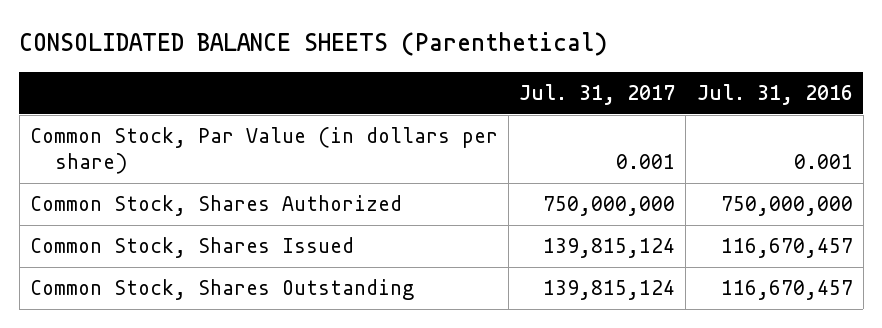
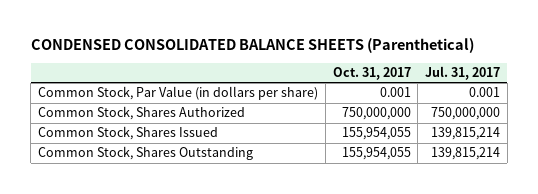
[19,32,608,57] CONSOLIDATED BALANCE SHEETS (Parenthetical) -> [30,38,474,54] CONDENSED CONSOLIDATED BALANCE SHEETS (Parenthetical)
[696,84,853,106] Jul. 31, 2016 -> none
none -> [332,67,411,81] Oct. 31, 2017
[543,238,676,259] 139,815,124 -> [431,127,501,141] 139,815,214
[543,280,676,301] 139,815,124 -> [431,147,501,161] 139,815,214

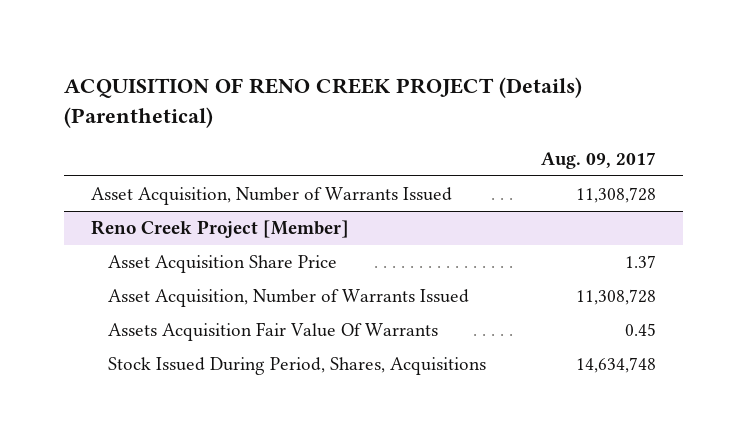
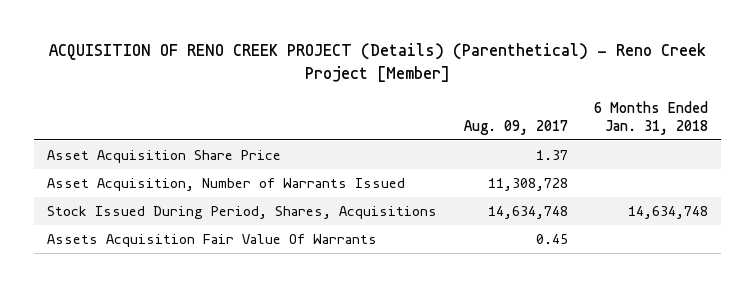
[63,77,582,128] ACQUISITION OF RENO CREEK PROJECT (Details) (Parenthetical) -> [48,43,706,82] ACQUISITION OF RENO CREEK PROJECT (Details) (Parenthetical) - Reno Creek Project [Member]
none -> [594,100,709,135] 6 Months Ended Jan. 31, 2018
[91,186,453,205] Asset Acquisition, Number of Warrants Issued -> none
[91,219,350,238] Reno Creek Project [Member] -> none
[107,321,438,341] Assets Acquisition Fair Value Of Warrants -> none
none -> [46,234,377,248] Assets Acquisition Fair Value Of Warrants

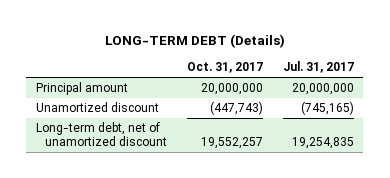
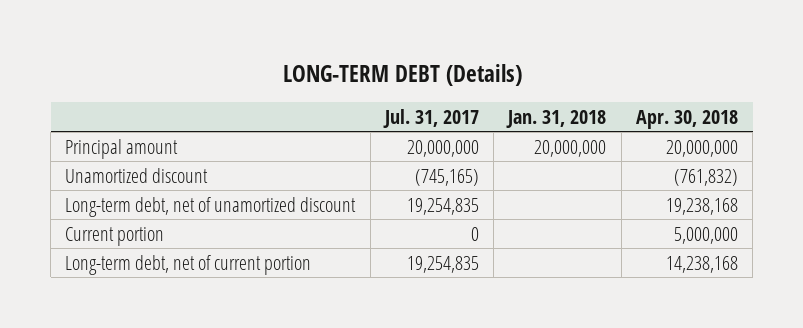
[186,62,263,74] Oct. 31, 2017 -> none
none -> [506,109,607,128] Jan. 31, 2018
none -> [635,109,738,129] Apr. 30, 2018
none -> [65,226,165,246] Current portion
none -> [65,254,312,275] Long-term debt, net of current portion

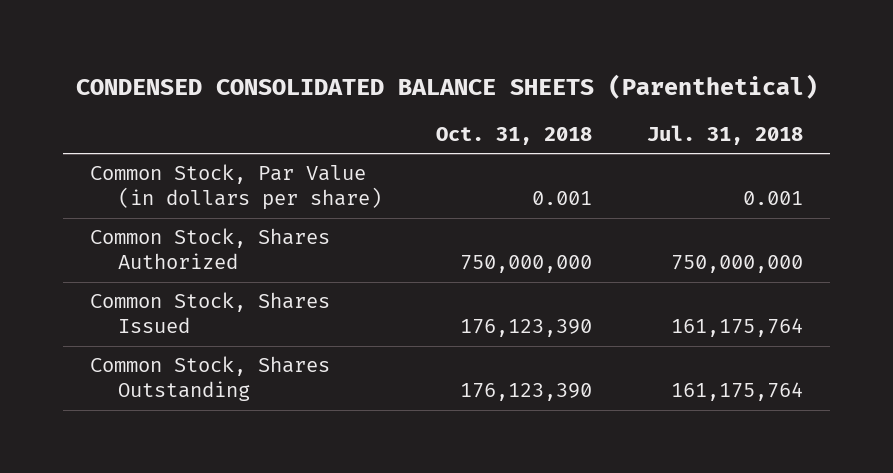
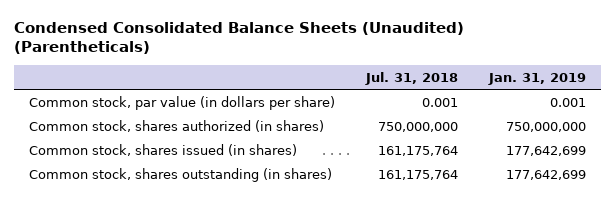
[75,73,818,99] CONDENSED CONSOLIDATED BALANCE SHEETS (Parenthetical) -> [13,22,464,55] Condensed Consolidated Balance Sheets (Unaudited) (Parentheticals)
[436,126,593,145] Oct. 31, 2018 -> none
none -> [487,72,586,85] Jan. 31, 2019
[90,164,383,211] Common Stock, Par Value (in dollars per share) -> [29,95,336,110] Common stock, par value (in dollars per share)
[90,228,331,270] Common Stock, Shares Authorized -> [29,119,325,132] Common stock, shares authorized (in shares)
[90,292,331,334] Common Stock, Shares Issued -> [29,143,298,156] Common stock, shares issued (in shares)
[90,356,331,402] Common Stock, Shares Outstanding -> [29,167,333,182] Common stock, shares outstanding (in shares)

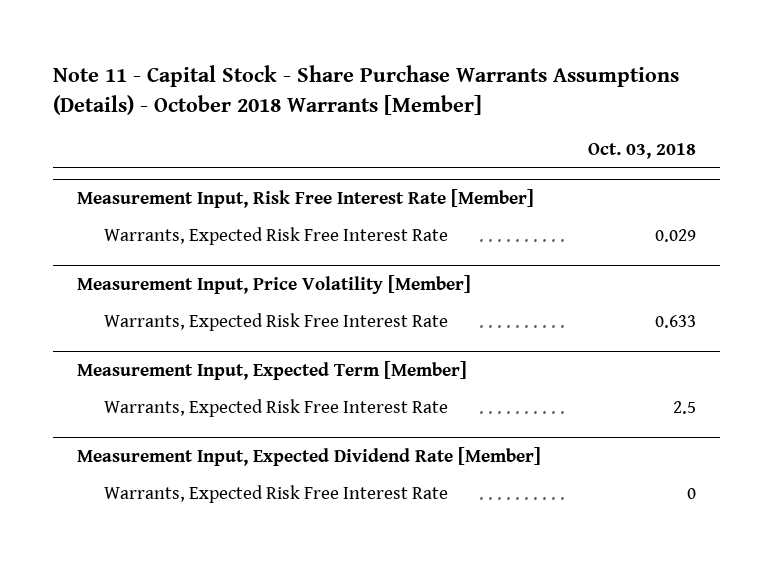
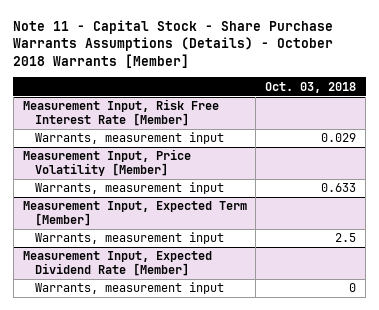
[103,227,448,246] Warrants, Expected Risk Free Interest Rate -> [35,132,225,145] Warrants, measurement input
[103,313,448,332] Warrants, Expected Risk Free Interest Rate -> [35,182,225,195] Warrants, measurement input
[103,399,448,418] Warrants, Expected Risk Free Interest Rate -> [35,232,225,245] Warrants, measurement input
[103,485,448,504] Warrants, Expected Risk Free Interest Rate -> [35,282,225,295] Warrants, measurement input

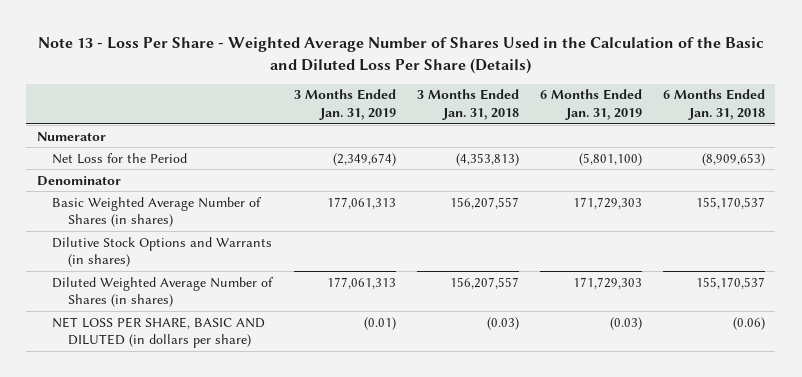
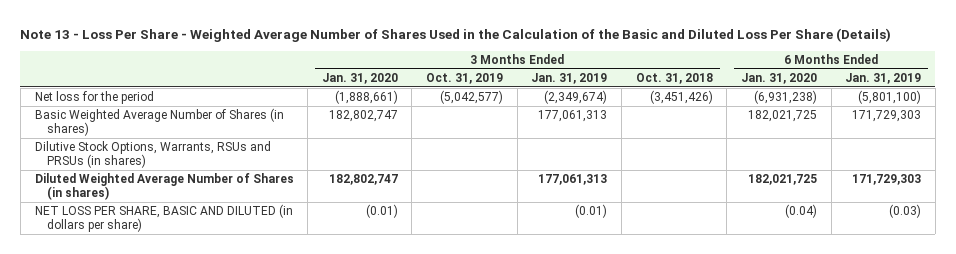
[416,89,519,121] 3 Months Ended Jan. 31, 2018 -> none
[662,89,765,121] 6 Months Ended Jan. 31, 2018 -> none
none -> [321,73,398,85] Jan. 31, 2020
none -> [426,73,504,85] Oct. 31, 2019
none -> [635,73,713,85] Oct. 31, 2018
none -> [741,73,818,85] Jan. 31, 2020
[36,131,106,141] Numerator -> none
[36,175,121,186] Denominator -> none
[52,152,188,164] Net Loss for the Period -> [34,91,154,105] Net loss for the period
[52,236,273,268] Dilutive Stock Options and Warrants (in shares) -> [34,141,271,169] Dilutive Stock Options, Warrants, RSUs and PRSUs (in shares)

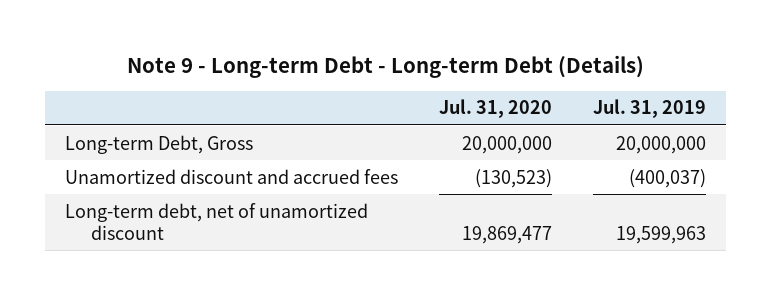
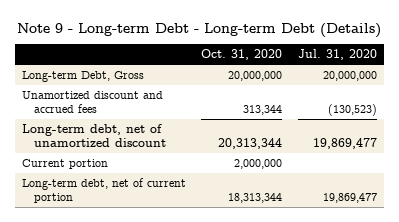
[592,99,706,119] Jul. 31, 2019 -> none
none -> [201,49,283,61] Oct. 31, 2020
none -> [22,159,109,170] Current portion
none -> [22,178,187,203] Long-term debt, net of current portion

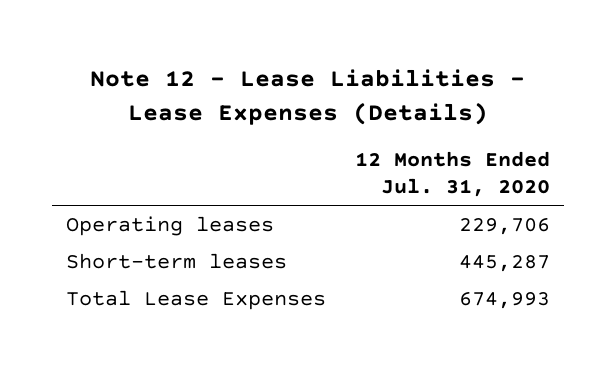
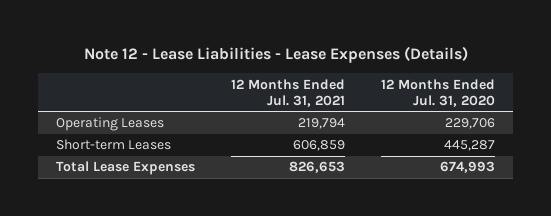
none -> [231,78,346,107] 12 Months Ended Jul. 31, 2021
[66,215,275,236] Operating leases -> [55,117,164,132] Operating Leases
[66,252,288,269] Short-term leases -> [55,139,171,151] Short-term Leases

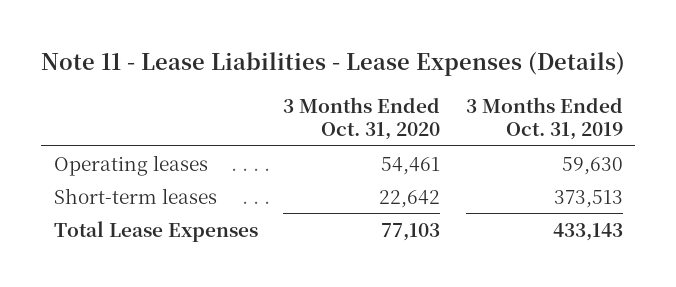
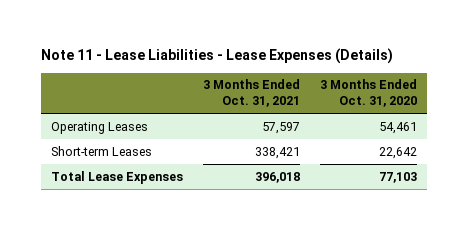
[465,97,623,141] 3 Months Ended Oct. 31, 2019 -> none
none -> [202,79,300,108] 3 Months Ended Oct. 31, 2021
[53,154,208,176] Operating leases -> [51,121,149,134] Operating Leases
[53,187,217,204] Short-term leases -> [51,145,153,156] Short-term Leases

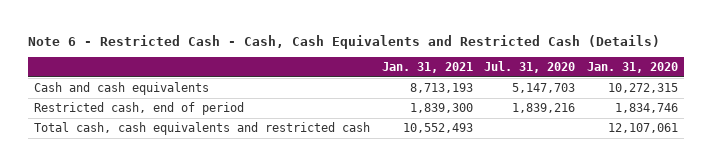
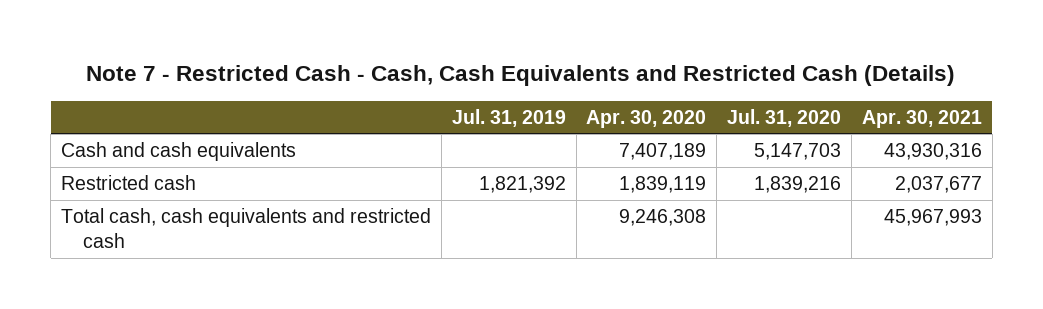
[27,34,660,49] Note 6 - Restricted Cash - Cash, Cash Equivalents and Restricted Cash (Details) -> [86,65,956,87] Note 7 - Restricted Cash - Cash, Cash Equivalents and Restricted Cash (Details)
[381,62,473,74] Jan. 31, 2021 -> none
[587,62,679,74] Jan. 31, 2020 -> none
none -> [451,108,566,127] Jul. 31, 2019
none -> [586,109,707,128] Apr. 30, 2020
none -> [861,109,982,128] Apr. 30, 2021
[33,102,244,116] Restricted cash, end of period -> [61,175,197,191] Restricted cash

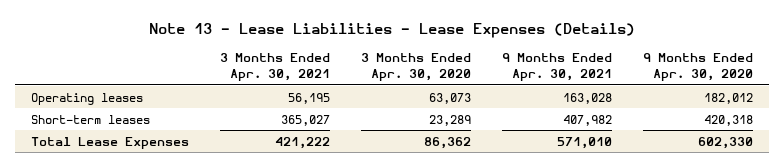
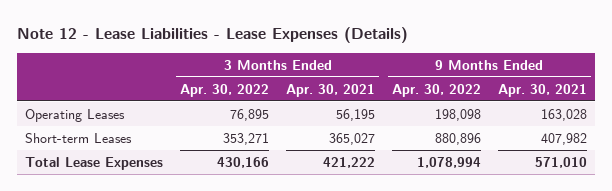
[149,23,636,39] Note 13 - Lease Liabilities - Lease Expenses (Details) -> [16,26,408,43] Note 12 - Lease Liabilities - Lease Expenses (Details)
[361,53,472,82] 3 Months Ended Apr. 30, 2020 -> none
[643,53,754,82] 9 Months Ended Apr. 30, 2020 -> none
none -> [180,83,270,97] Apr. 30, 2022
none -> [391,83,481,97] Apr. 30, 2022
[30,92,143,105] Operating leases -> [25,108,126,122] Operating Leases
[30,114,150,124] Short-term leases -> [25,132,133,143] Short-term Leases

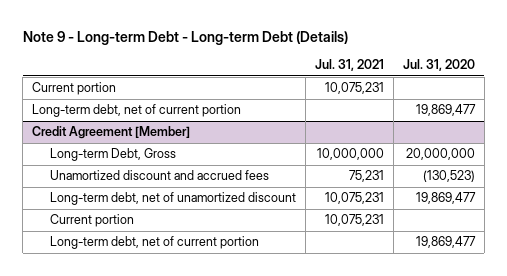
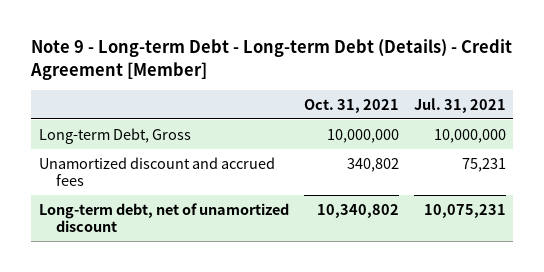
[22,30,348,45] Note 9 - Long-term Debt - Long-term Debt (Details) -> [30,39,513,80] Note 9 - Long-term Debt - Long-term Debt (Details) - Credit Agreement [Member]
[402,59,475,72] Jul. 31, 2020 -> none
none -> [303,98,399,113] Oct. 31, 2021
[32,82,117,96] Current portion -> none
[32,104,242,118] Long-term debt, net of current portion -> none
[32,126,191,140] Credit Agreement [Member] -> none
[50,214,135,228] Current portion -> none
[50,236,260,250] Long-term debt, net of current portion -> none

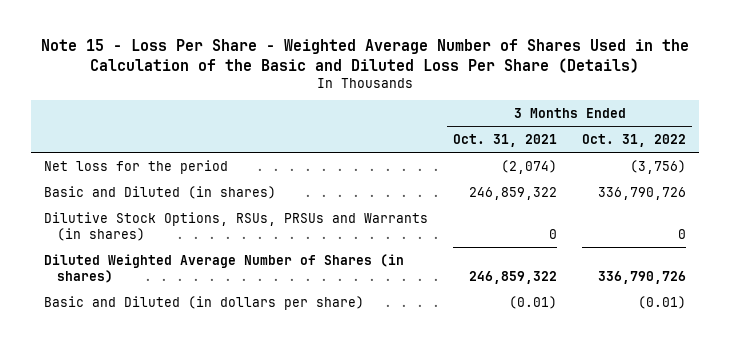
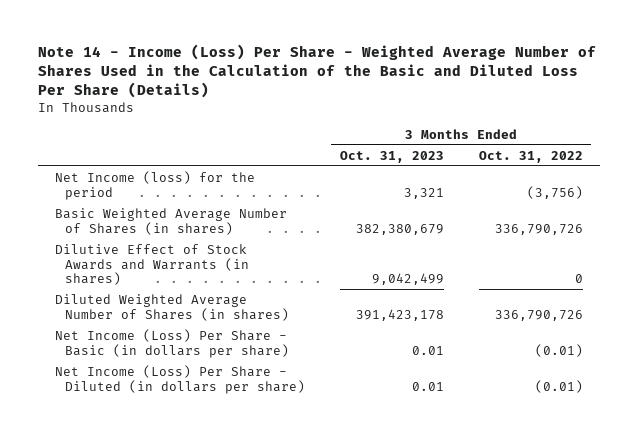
[41,38,690,73] Note 15 - Loss Per Share - Weighted Average Number of Shares Used in the Calculation of the Basic and Diluted Loss Per Share (Details) -> [37,43,596,99] Note 14 - Income (Loss) Per Share - Weighted Average Number of Shares Used in the Calculation of the Basic and Diluted Loss Per Share (Details)
[453,133,558,147] Oct. 31, 2021 -> none
none -> [339,150,444,163] Oct. 31, 2023
[43,159,228,174] Net loss for the period -> [55,170,256,200] Net Income (loss) for the period
[43,185,276,199] Basic and Diluted (in shares) -> [55,207,288,235] Basic Weighted Average Number of Shares (in shares)
[43,211,428,241] Dilutive Stock Options, RSUs, PRSUs and Warrants (in shares) -> [55,243,249,286] Dilutive Effect of Stock Awards and Warrants (in shares)
[43,295,364,310] Basic and Diluted (in dollars per share) -> [55,328,289,358] Net Income (Loss) Per Share - Basic (in dollars per share)
none -> [55,364,305,394] Net Income (Loss) Per Share - Diluted (in dollars per share)

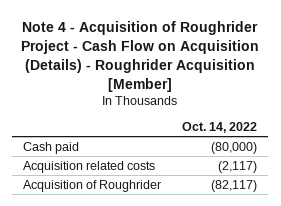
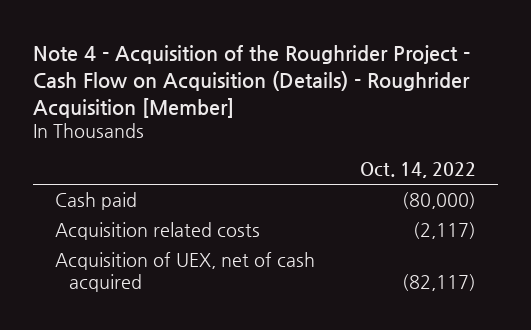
[21,20,260,92] Note 4 - Acquisition of Roughrider Project - Cash Flow on Acquisition (Details) - Roughrider Acquisition [Member] -> [32,44,470,118] Note 4 - Acquisition of the Roughrider Project - Cash Flow on Acquisition (Details) - Roughrider Acquisition [Member]
[23,179,162,192] Acquisition of Roughrider -> [55,251,316,292] Acquisition of UEX, net of cash acquired

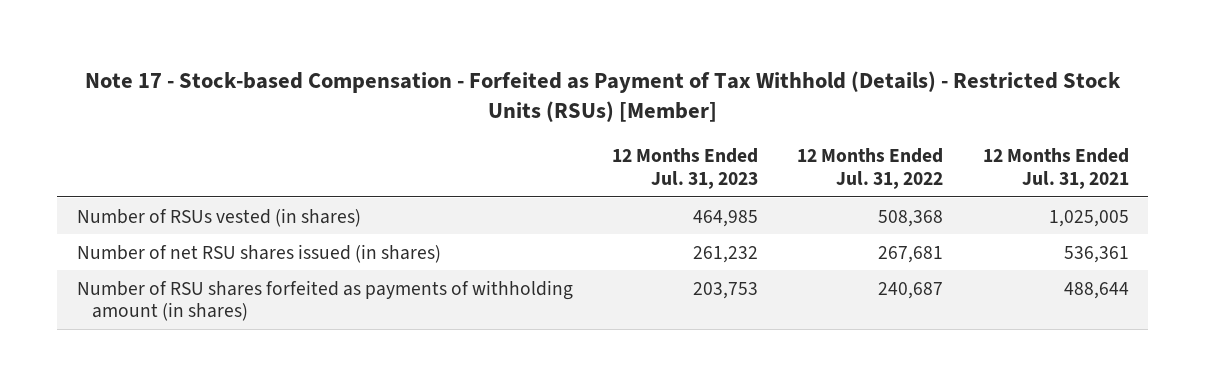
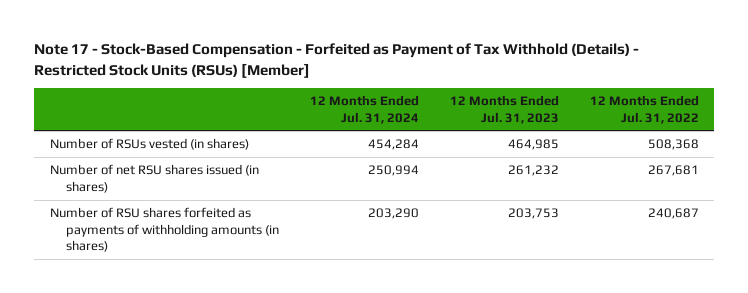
[84,70,1121,122] Note 17 - Stock-based Compensation - Forfeited as Payment of Tax Withhold (Details) - Restricted Stock Units (RSUs) [Member] -> [34,43,640,78] Note 17 - Stock-Based Compensation - Forfeited as Payment of Tax Withhold (Details) - Restricted Stock Units (RSUs) [Member]
[982,148,1129,189] 12 Months Ended Jul. 31, 2021 -> none
none -> [309,95,419,124] 12 Months Ended Jul. 31, 2024
[76,279,573,322] Number of RSU shares forfeited as payments of withholding amount (in shares) -> [49,207,279,253] Number of RSU shares forfeited as payments of withholding amounts (in shares)

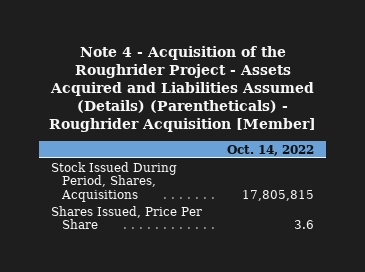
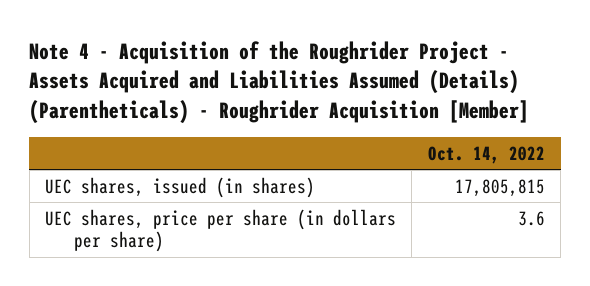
[51,161,178,202] Stock Issued During Period, Shares, Acquisitions -> [45,176,316,198] UEC shares, issued (in shares)
[51,205,203,230] Shares Issued, Price Per Share -> [45,208,397,253] UEC shares, price per share (in dollars per share)

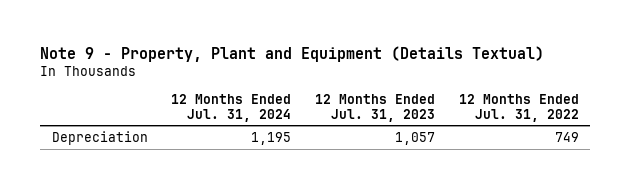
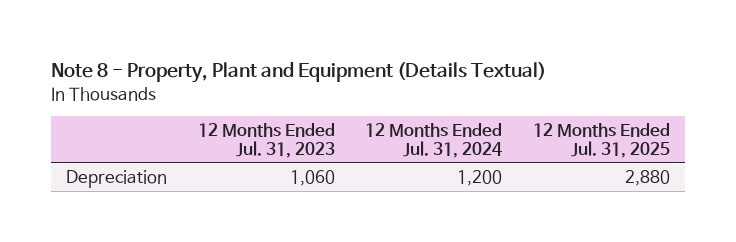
[39,46,544,63] Note 9 - Property, Plant and Equipment (Details Textual) -> [51,62,547,84] Note 8 - Property, Plant and Equipment (Details Textual)
[458,94,579,122] 12 Months Ended Jul. 31, 2022 -> none
none -> [532,122,670,159] 12 Months Ended Jul. 31, 2025
[251,131,292,145] 1,195 -> [457,170,503,187] 1,200
[395,131,436,145] 1,057 -> [289,170,335,187] 1,060

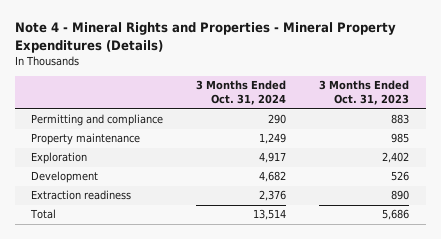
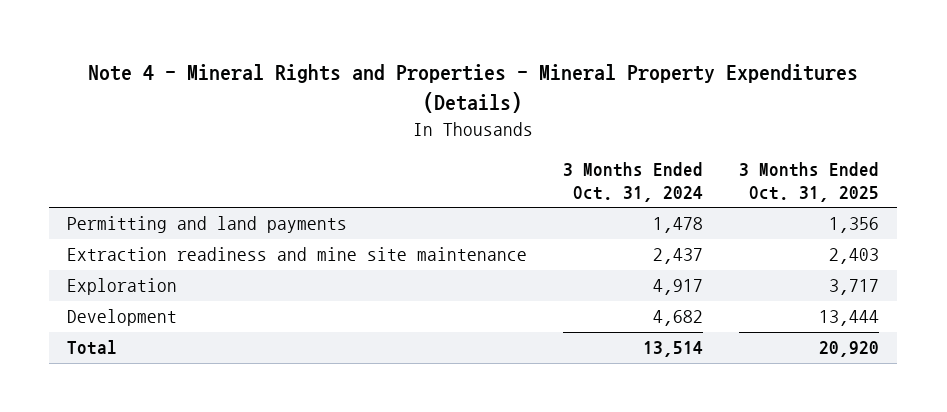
[319,80,410,106] 3 Months Ended Oct. 31, 2023 -> none
none -> [739,162,880,202] 3 Months Ended Oct. 31, 2025
[31,114,164,127] Permitting and compliance -> none
[31,133,141,146] Property maintenance -> none
none -> [67,216,348,234] Permitting and land payments
none -> [67,247,528,262] Extraction readiness and mine site maintenance
[31,190,132,201] Extraction readiness -> none

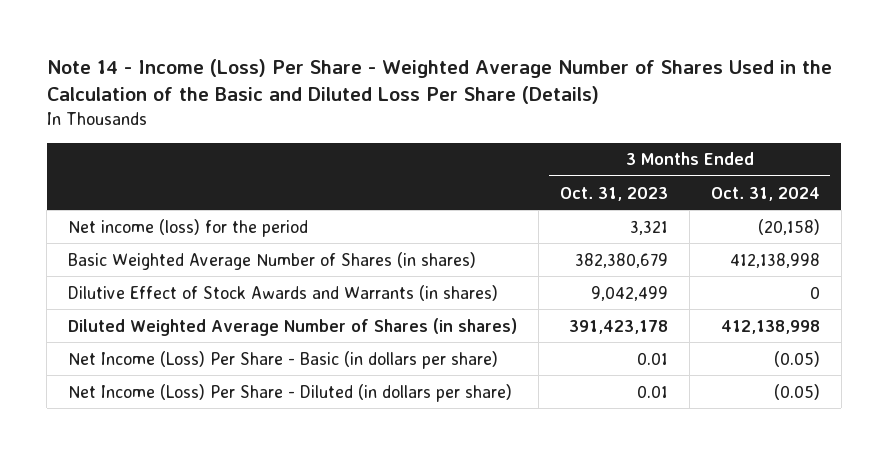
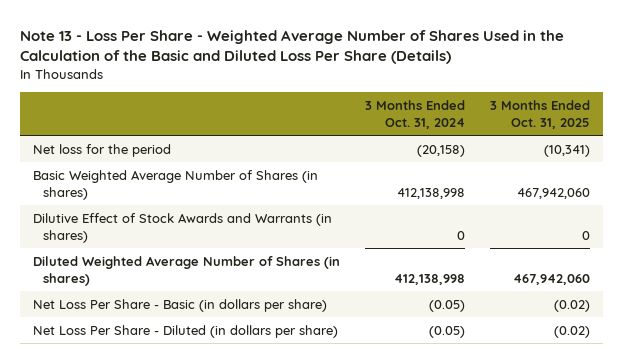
[46,59,832,105] Note 14 - Income (Loss) Per Share - Weighted Average Number of Shares Used in the Calculation of the Basic and Diluted Loss Per Share (Details) -> [20,29,565,65] Note 13 - Loss Per Share - Weighted Average Number of Shares Used in the Calculation of the Basic and Diluted Loss Per Share (Details)
[559,186,668,201] Oct. 31, 2023 -> none
none -> [490,99,591,129] 3 Months Ended Oct. 31, 2025
[68,218,309,237] Net income (loss) for the period -> [32,143,171,157] Net loss for the period
[68,350,499,369] Net Income (Loss) Per Share - Basic (in dollars per share) -> [32,298,327,312] Net Loss Per Share - Basic (in dollars per share)
[68,383,513,402] Net Income (Loss) Per Share - Diluted (in dollars per share) -> [32,324,338,338] Net Loss Per Share - Diluted (in dollars per share)

